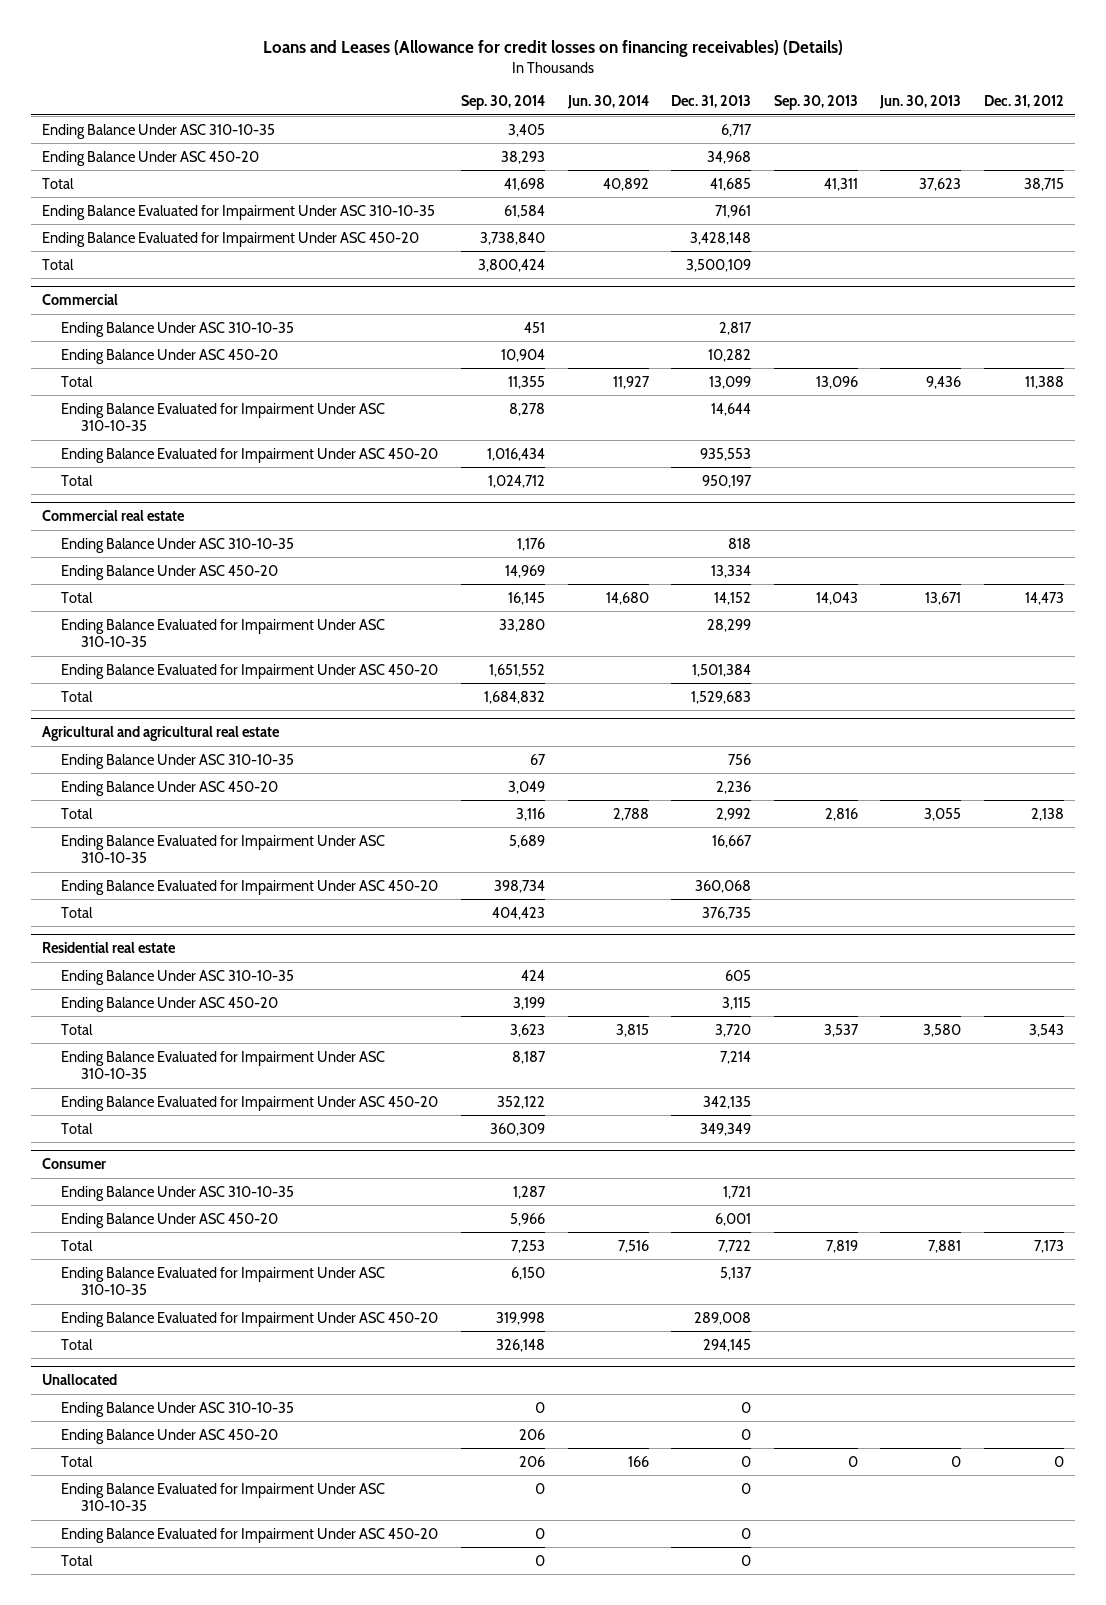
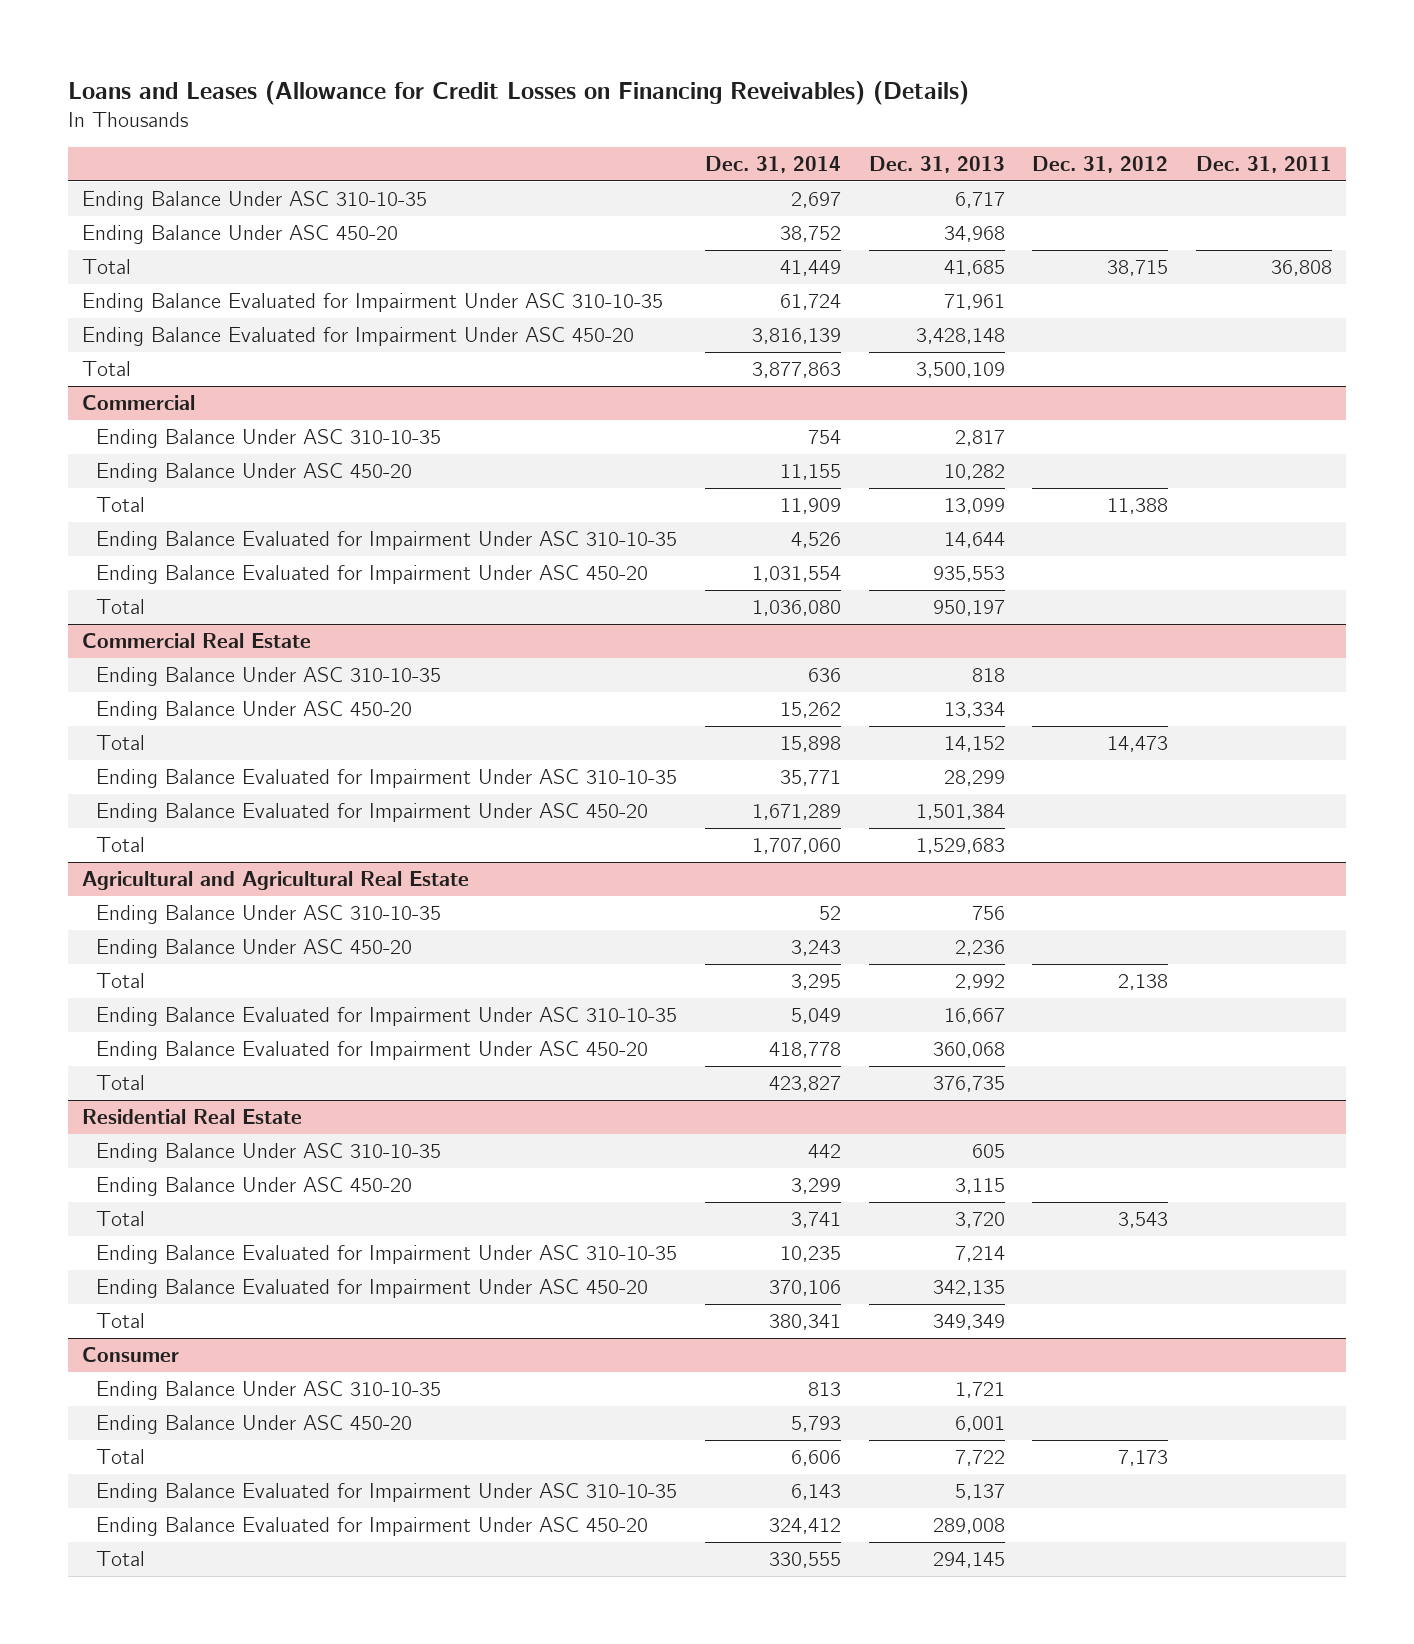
[263,40,844,58] Loans and Leases (Allowance for credit losses on financing receivables) (Details) -> [67,81,969,106] Loans and Leases (Allowance for Credit Losses on Financing Reveivables) (Details)
[460,95,545,111] Sep. 30, 2014 -> none
[566,95,649,110] Jun. 30, 2014 -> none
[773,95,858,111] Sep. 30, 2013 -> none
[879,95,962,110] Jun. 30, 2013 -> none
none -> [704,156,841,174] Dec. 31, 2014
none -> [1196,156,1333,174] Dec. 31, 2011
[42,510,186,522] Commercial real estate -> [81,632,311,648] Commercial Real Estate
[42,726,281,742] Agricultural and agricultural real estate -> [81,870,469,890] Agricultural and Agricultural Real Estate
[42,942,177,954] Residential real estate -> [81,1108,302,1124] Residential Real Estate
[42,1374,118,1386] Unallocated -> none
[61,1401,295,1417] Ending Balance Under ASC 310-10-35 -> none
[61,1428,279,1444] Ending Balance Under ASC 450-20 -> none
[61,1455,94,1467] Total -> none
[61,1482,386,1512] Ending Balance Evaluated for Impairment Under ASC 310-10-35 -> none
[61,1527,439,1543] Ending Balance Evaluated for Impairment Under ASC 450-20 -> none
[61,1554,94,1566] Total -> none

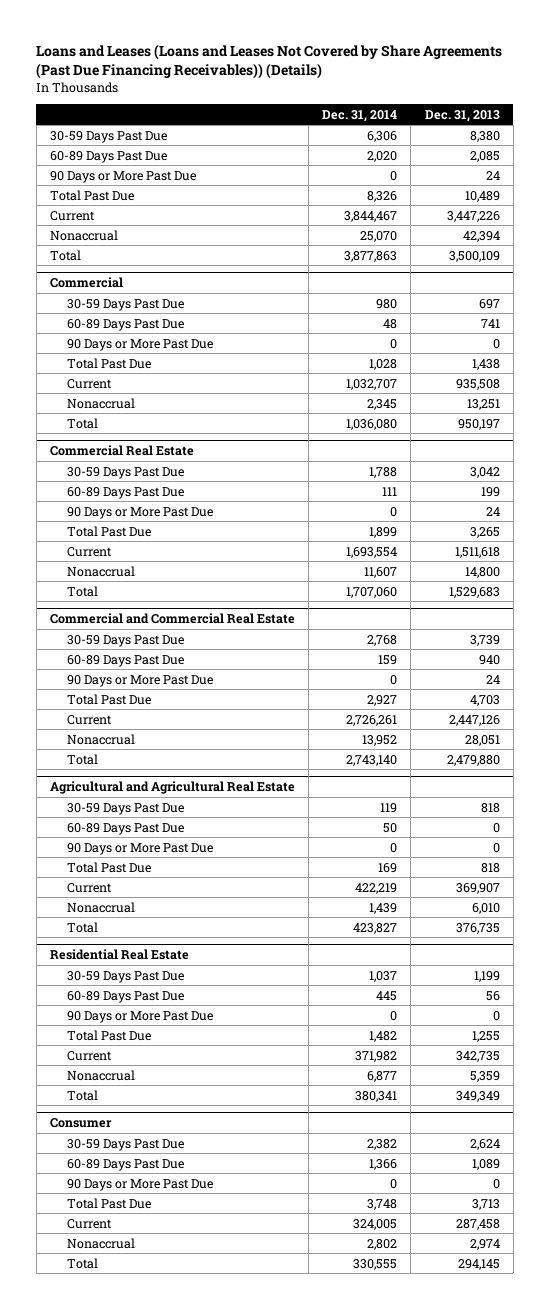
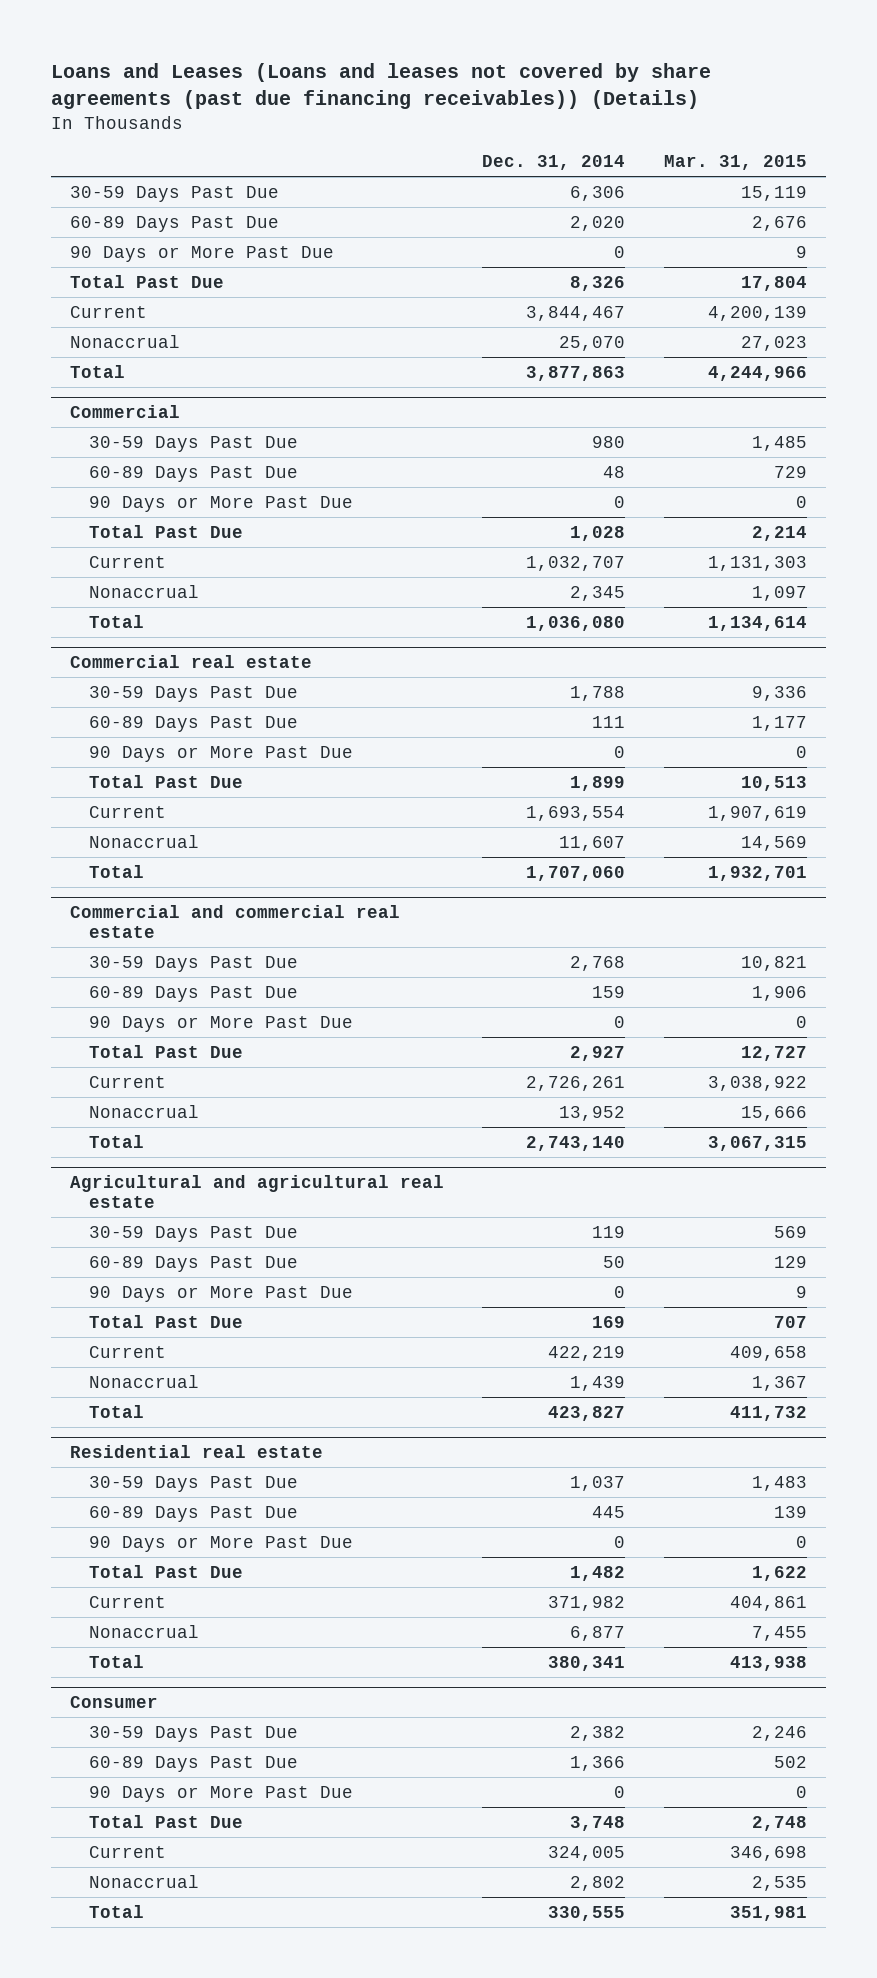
[36,43,503,79] Loans and Leases (Loans and Leases Not Covered by Share Agreements (Past Due Financing Receivables)) (Details) -> [50,63,711,110] Loans and Leases (Loans and leases not covered by share agreements (past due financing receivables)) (Details)
[424,109,500,122] Dec. 31, 2013 -> none
none -> [663,155,807,171] Mar. 31, 2015
[50,445,195,457] Commercial Real Estate -> [69,654,312,668] Commercial real estate
[50,613,296,625] Commercial and Commercial Real Estate -> [69,904,400,939] Commercial and commercial real estate
[50,781,296,795] Agricultural and Agricultural Real Estate -> [69,1174,444,1209] Agricultural and agricultural real estate
[50,949,190,961] Residential Real Estate -> [69,1444,323,1458] Residential real estate

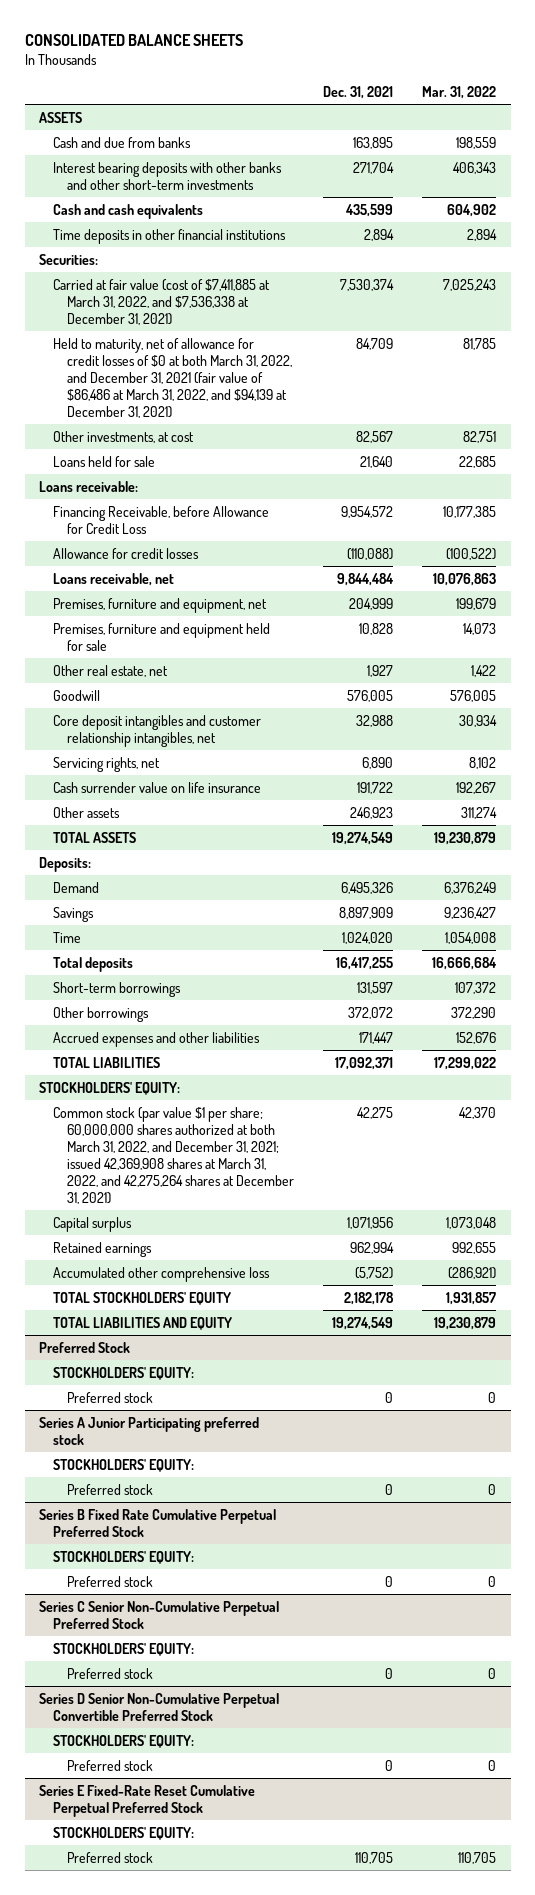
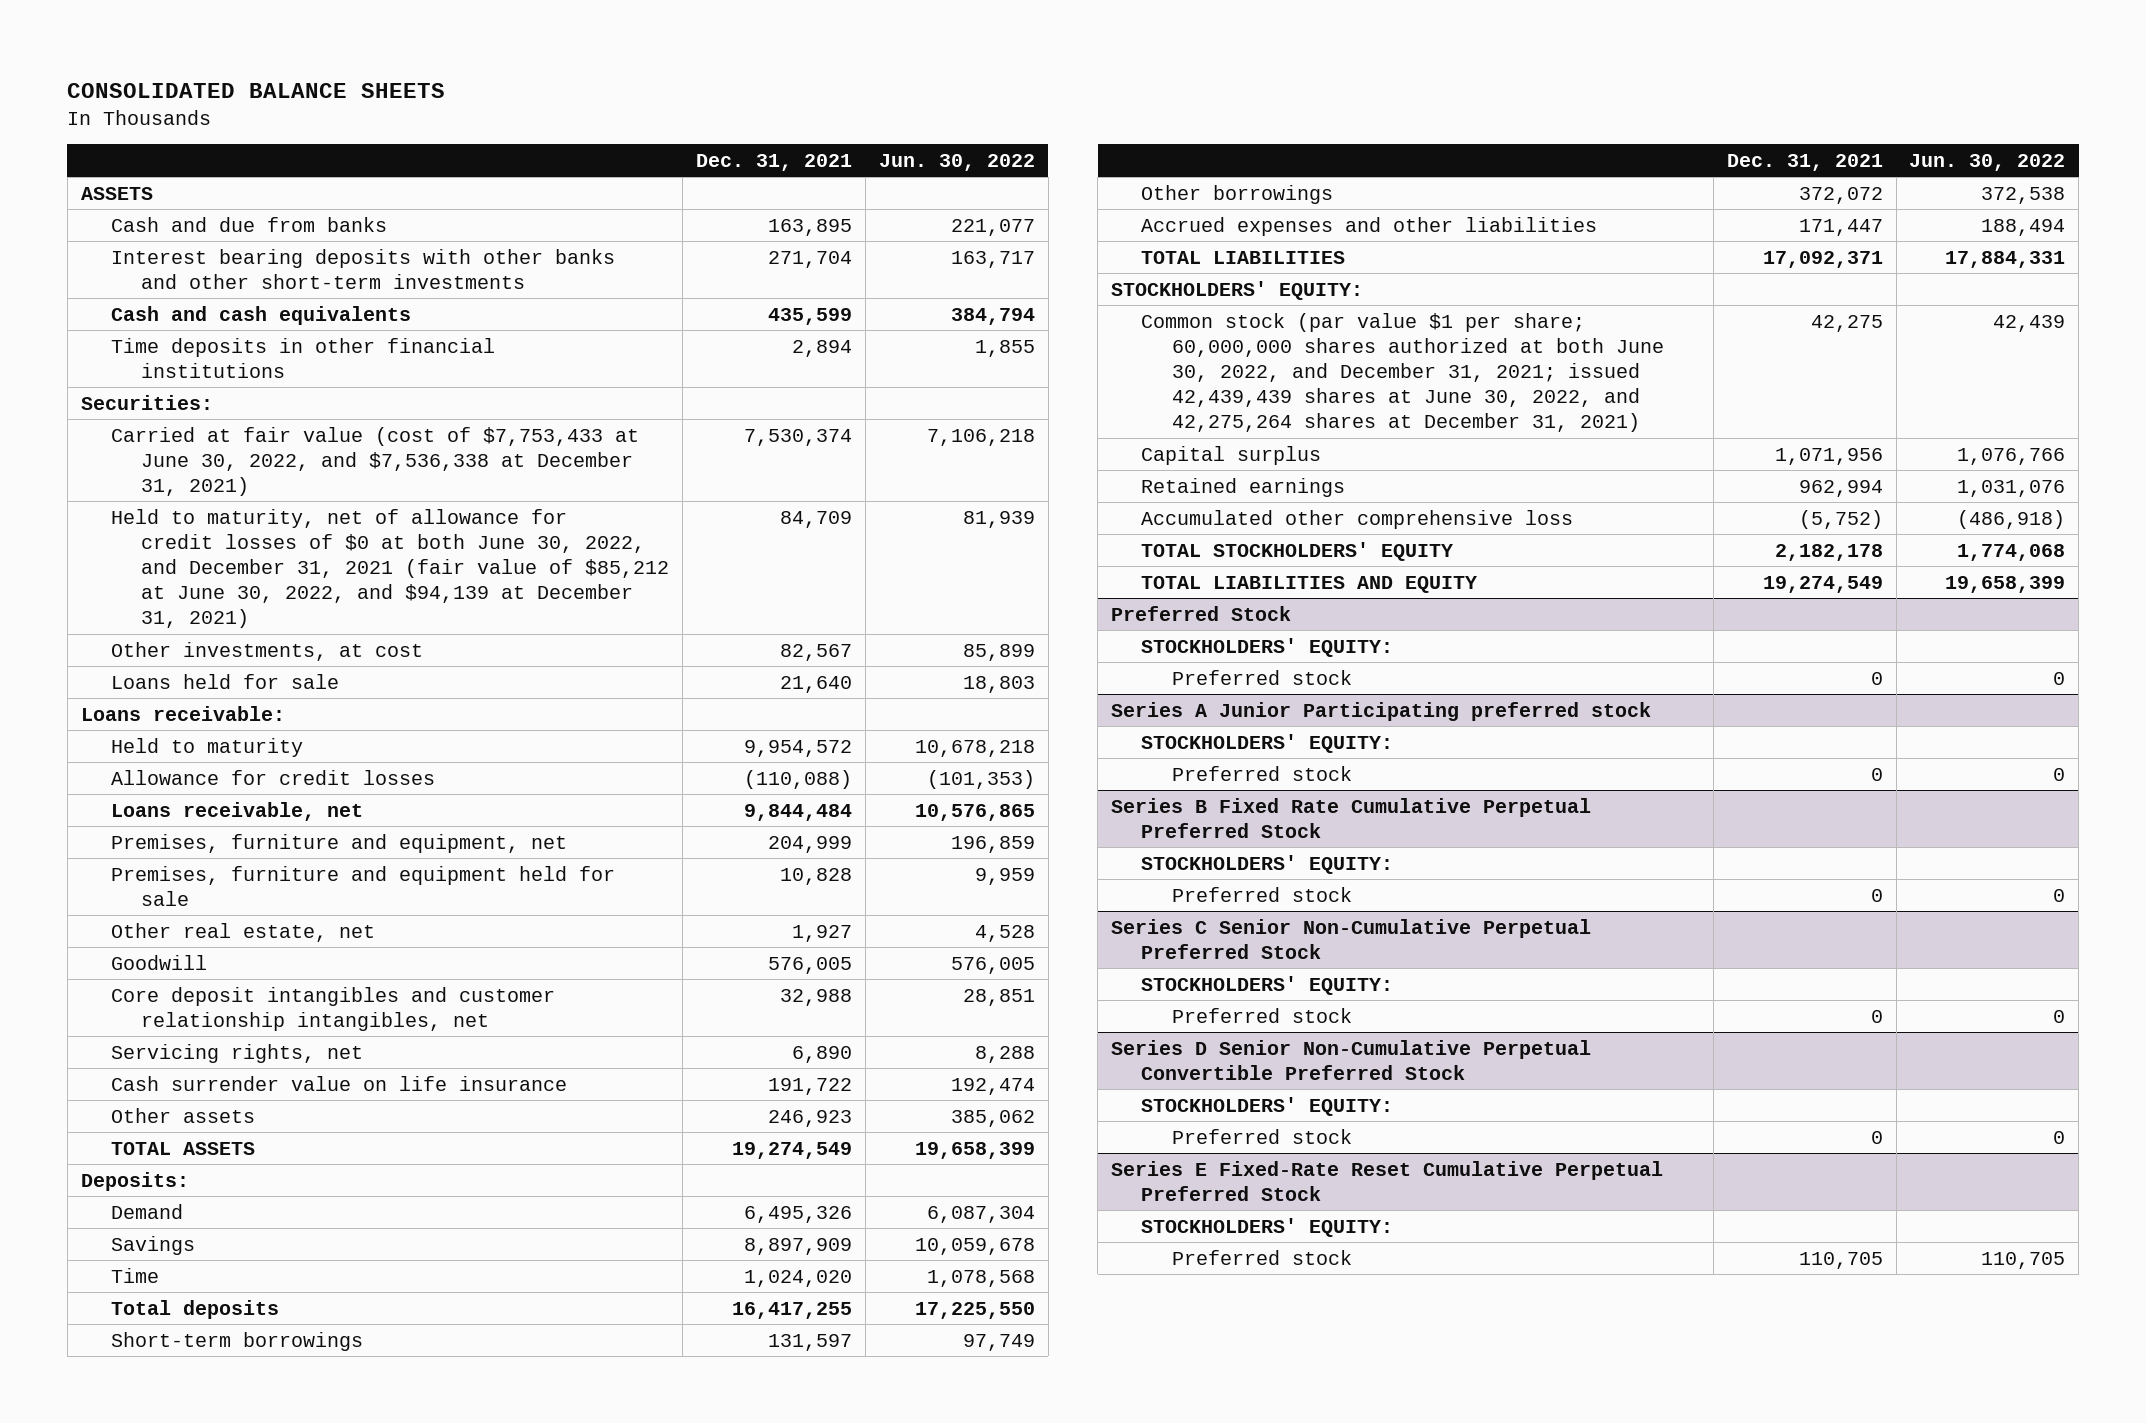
[421,85,496,99] Mar. 31, 2022 -> none
none -> [878,153,1035,171] Jun. 30, 2022
[52,278,270,325] Carried at fair value (cost of $7,411,885 at March 31, 2022, and $7,536,338 at December 31, 2021) -> [110,426,639,496] Carried at fair value (cost of $7,753,433 at June 30, 2022, and $7,536,338 at December 31, 2021)
[52,337,292,418] Held to maturity, net of allowance for credit losses of $0 at both March 31, 2022, and December 31, 2021 (fair value of $86,486 at March 31, 2022, and $94,139 at December 31, 2021) -> [110,508,670,629] Held to maturity, net of allowance for credit losses of $0 at both June 30, 2022, and December 31, 2021 (fair value of $85,212 at June 30, 2022, and $94,139 at December 31, 2021)
[52,505,269,534] Financing Receivable, before Allowance for Credit Loss -> [110,737,303,757] Held to maturity
[52,1106,294,1204] Common stock (par value $1 per share; 60,000,000 shares authorized at both March 31, 2022, and December 31, 2021; issued 42,369,908 shares at March 31, 2022, and 42,275,264 shares at December 31, 2021) -> [1141,312,1664,433] Common stock (par value $1 per share; 60,000,000 shares authorized at both June 30, 2022, and December 31, 2021; issued 42,439,439 shares at June 30, 2022, and 42,275,264 shares at December 31, 2021)

